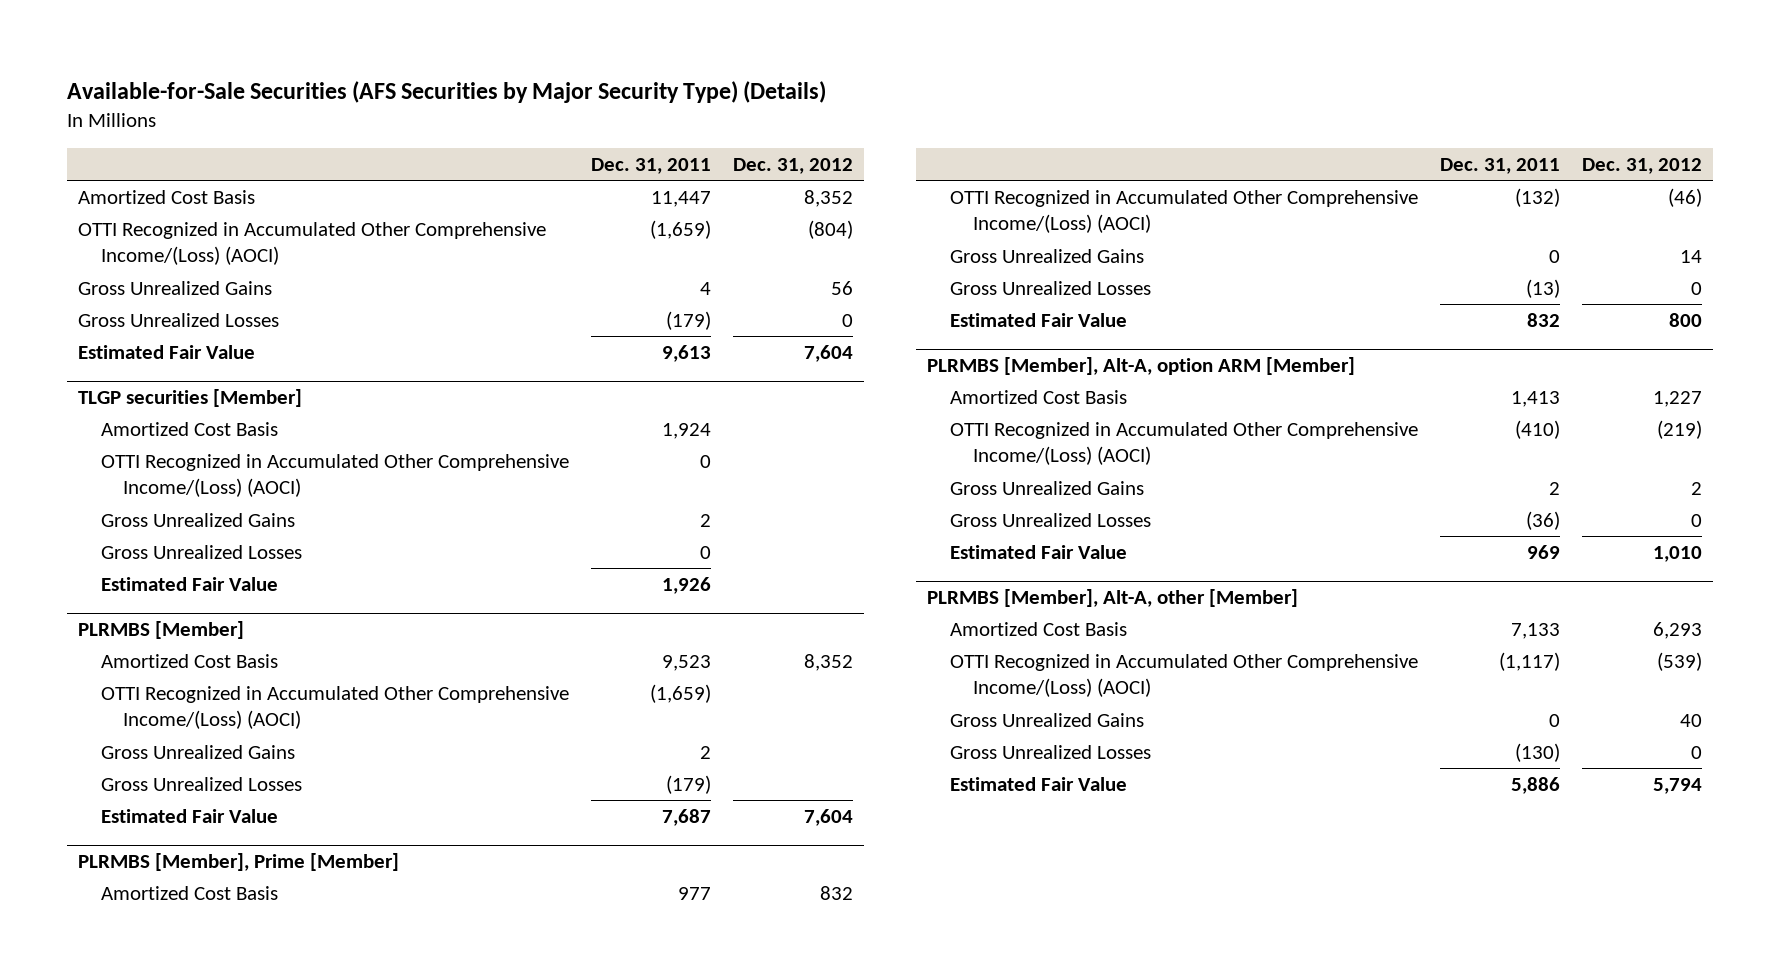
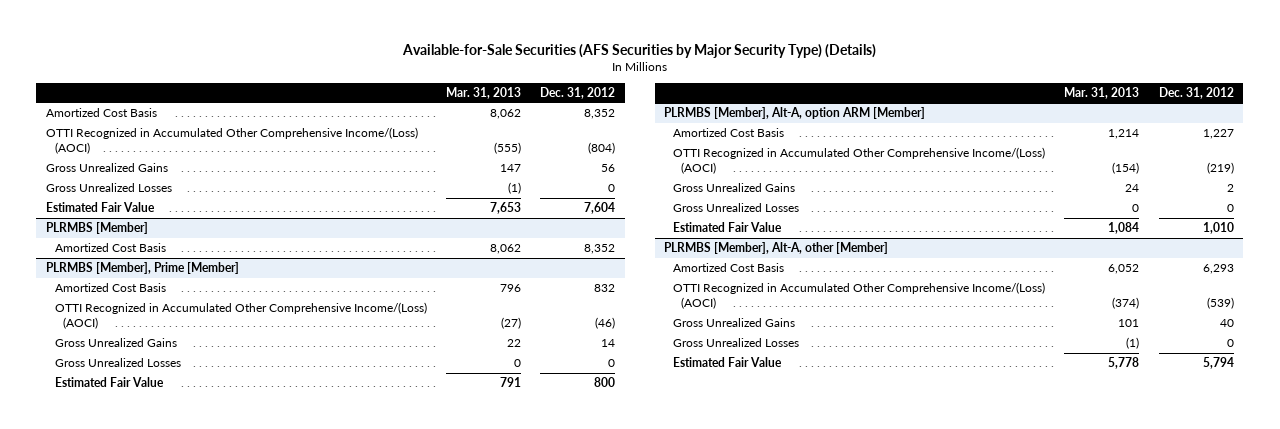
[590,158,711,175] Dec. 31, 2011 -> none
none -> [446,86,522,99] Mar. 31, 2013
[77,389,302,408] TLGP securities [Member] -> none
[100,421,278,436] Amortized Cost Basis -> none
[100,453,569,498] OTTI Recognized in Accumulated Other Comprehensive Income/(Loss) (AOCI) -> none
[100,512,295,527] Gross Unrealized Gains -> none
[100,544,302,559] Gross Unrealized Losses -> none
[100,576,278,591] Estimated Fair Value -> none
[100,685,569,730] OTTI Recognized in Accumulated Other Comprehensive Income/(Loss) (AOCI) -> none
[100,744,295,759] Gross Unrealized Gains -> none
[100,776,302,791] Gross Unrealized Losses -> none
[100,808,278,823] Estimated Fair Value -> none

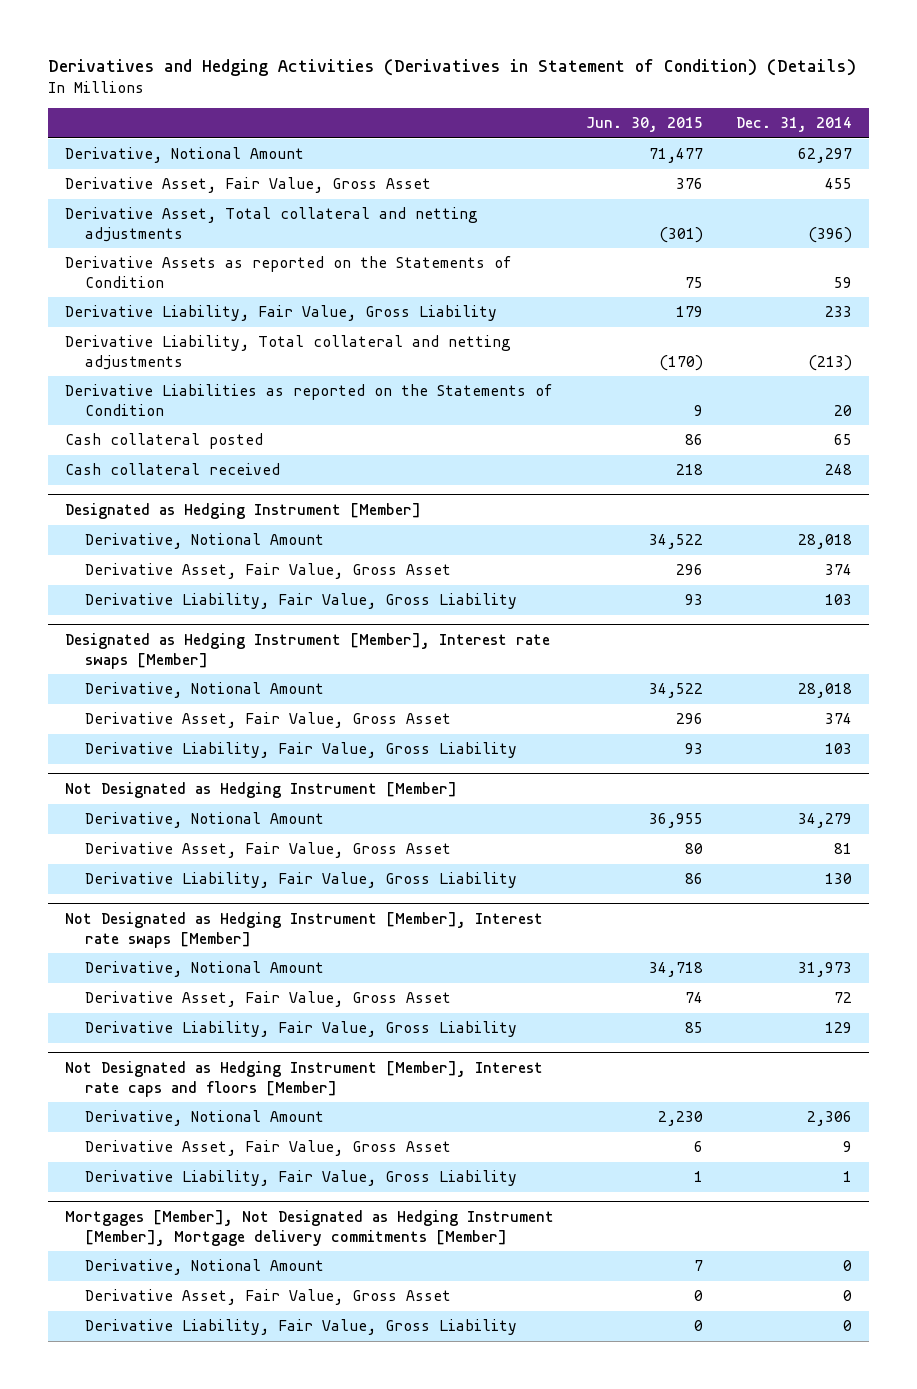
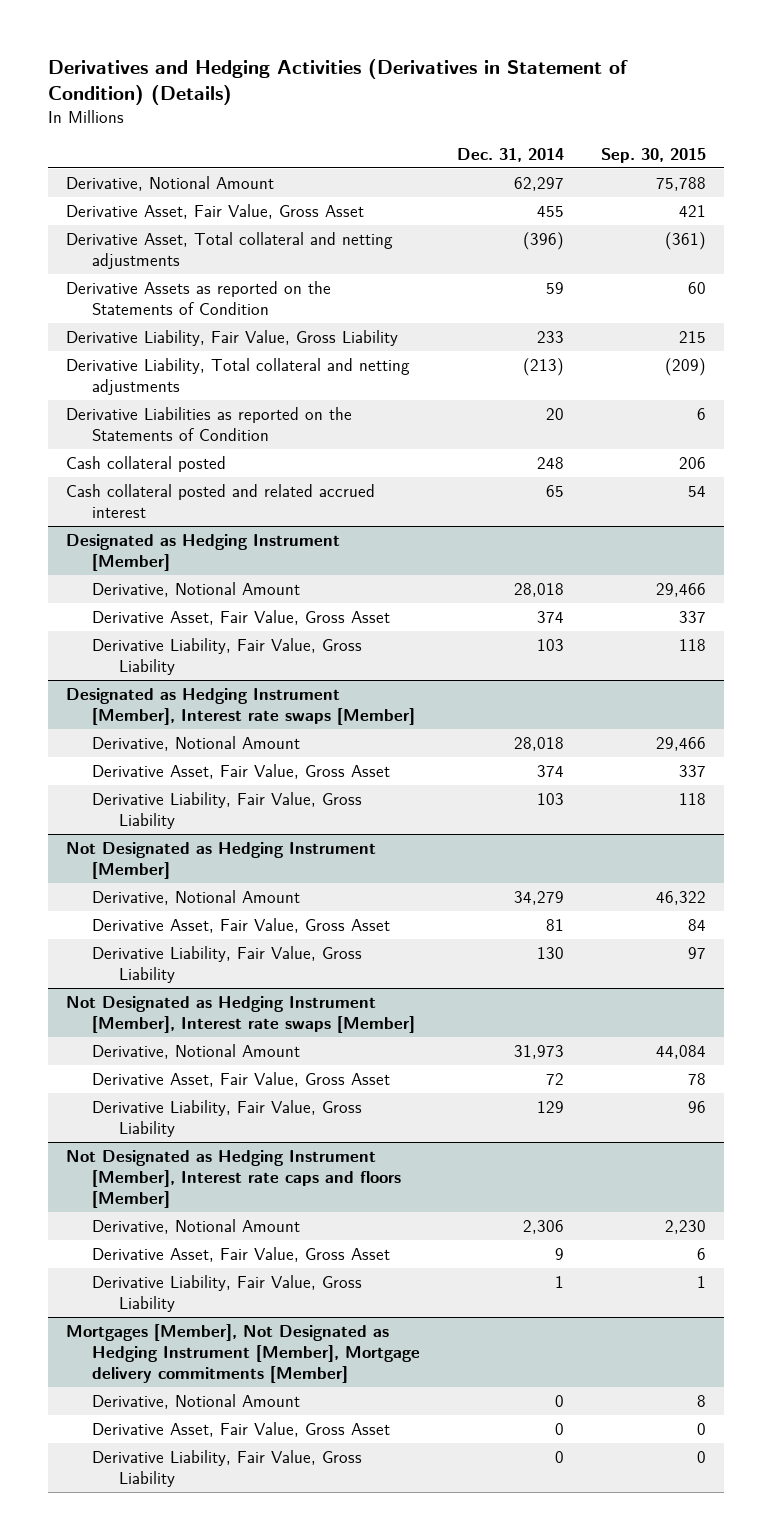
[586,117,704,133] Jun. 30, 2015 -> none
none -> [600,147,706,163] Sep. 30, 2015
[834,434,853,446] 65 -> [537,456,565,469] 248
[64,463,280,476] Cash collateral received -> [66,483,376,518] Cash collateral posted and related accrued interest
[825,464,853,476] 248 -> [546,484,565,497] 65

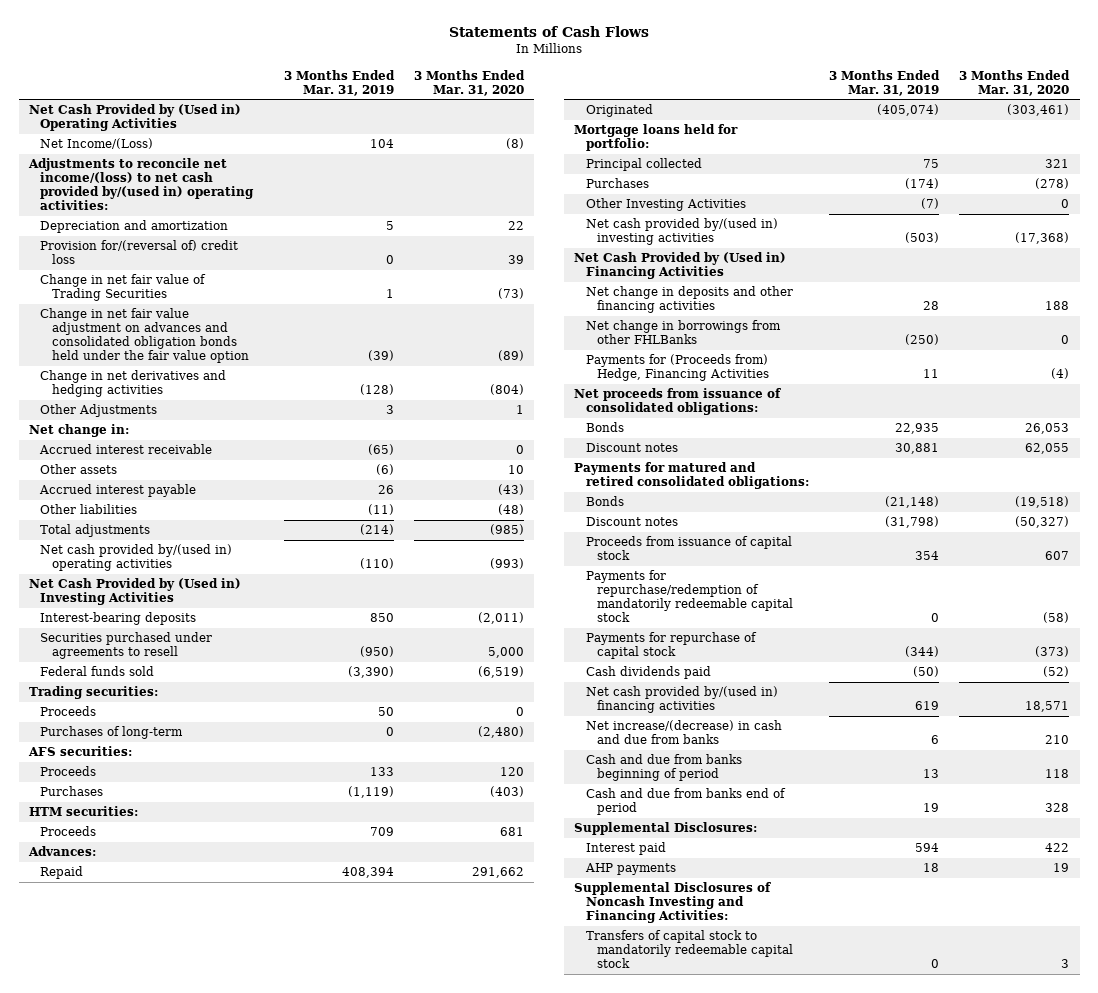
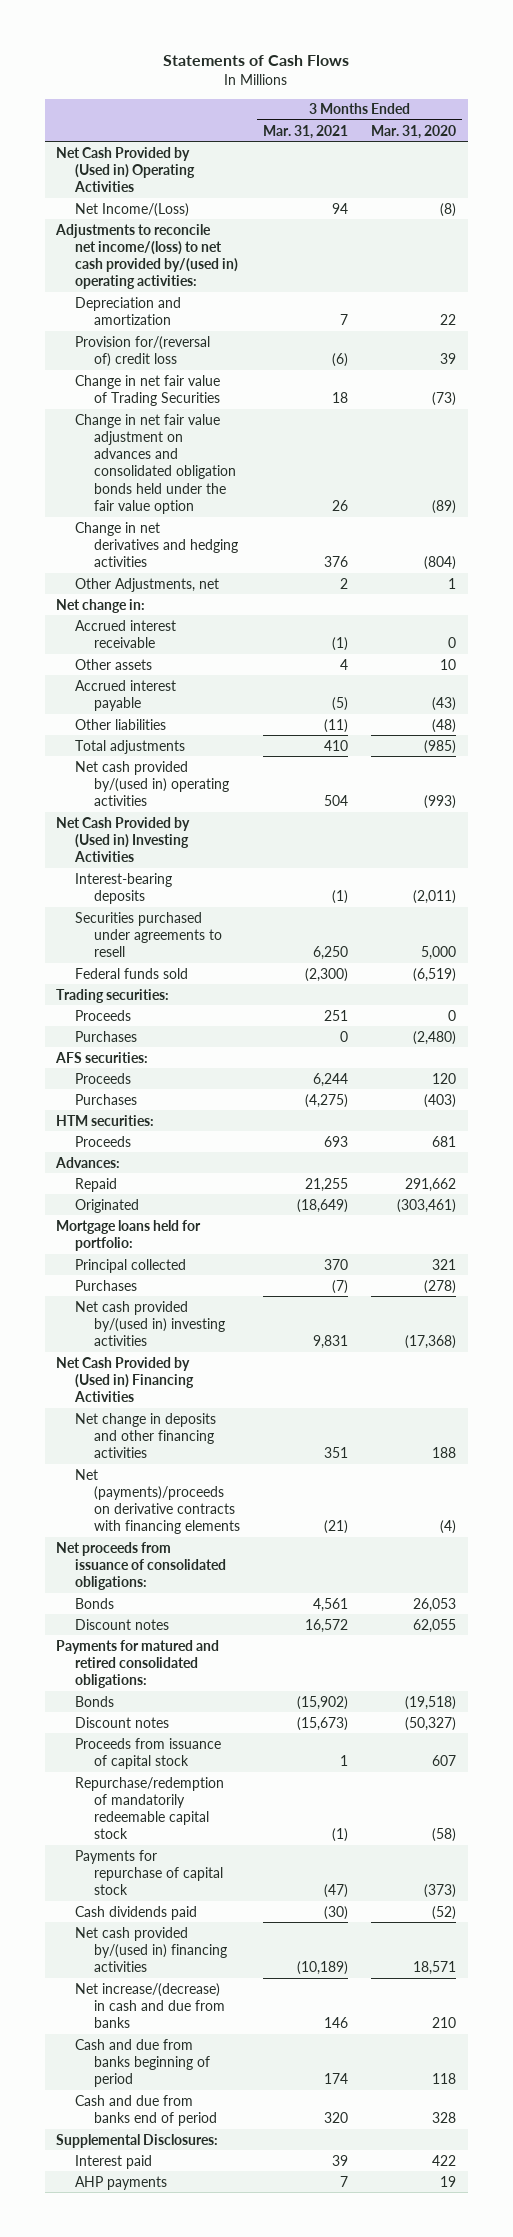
[283,69,395,96] 3 Months Ended Mar. 31, 2019 -> none
none -> [263,124,349,139] Mar. 31, 2021
[40,404,158,418] Other Adjustments -> [74,577,219,592] Other Adjustments, net
[40,726,184,740] Purchases of long-term -> [74,1030,137,1042] Purchases
[585,198,746,212] Other Investing Activities -> none
[585,320,781,345] Net change in borrowings from other FHLBanks -> none
[585,354,769,382] Payments for (Proceeds from) Hedge, Financing Activities -> [74,1468,240,1535] Net (payments)/proceeds on derivative contracts with financing elements
[585,570,793,623] Payments for repurchase/redemption of mandatorily redeemable capital stock -> [74,1776,224,1840] Repurchase/redemption of mandatorily redeemable capital stock
[574,882,772,924] Supplemental Disclosures of Noncash Investing and Financing Activities: -> none
[585,930,793,969] Transfers of capital stock to mandatorily redeemable capital stock -> none

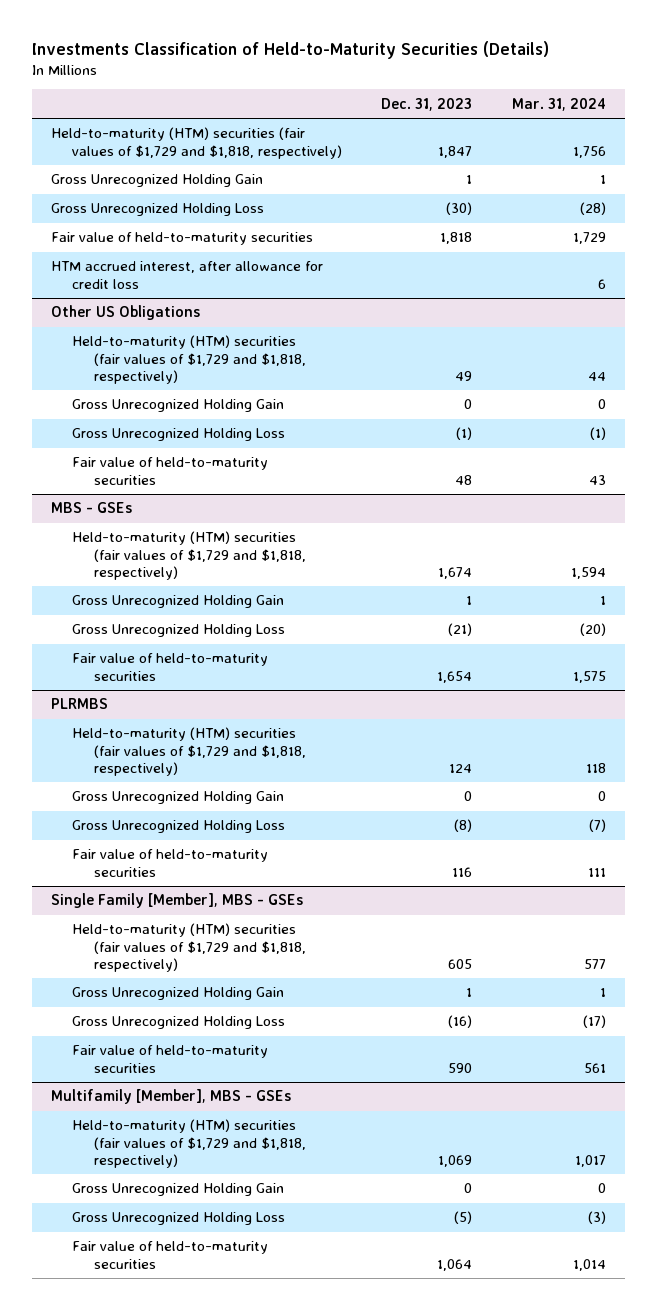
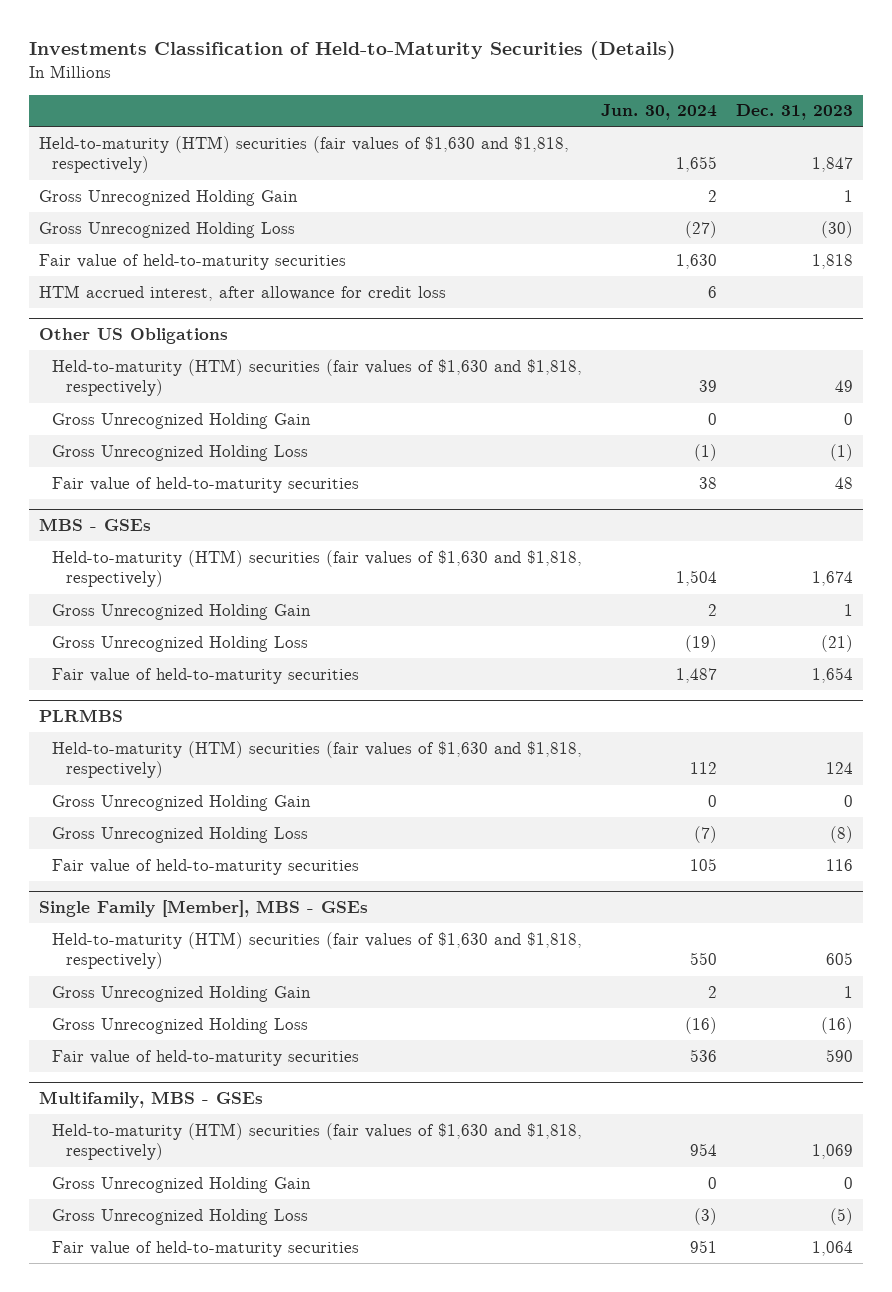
[511,97,606,111] Mar. 31, 2024 -> none
none -> [601,104,718,121] Jun. 30, 2024
[51,127,343,159] Held-to-maturity (HTM) securities (fair values of $1,729 and $1,818, respectively) -> [38,135,569,174] Held-to-maturity (HTM) securities (fair values of $1,630 and $1,818, respectively)
[72,335,306,384] Held-to-maturity (HTM) securities (fair values of $1,729 and $1,818, respectively) -> [52,358,583,397] Held-to-maturity (HTM) securities (fair values of $1,630 and $1,818, respectively)
[72,531,306,580] Held-to-maturity (HTM) securities (fair values of $1,729 and $1,818, respectively) -> [52,549,583,588] Held-to-maturity (HTM) securities (fair values of $1,630 and $1,818, respectively)
[72,727,306,776] Held-to-maturity (HTM) securities (fair values of $1,729 and $1,818, respectively) -> [52,740,583,779] Held-to-maturity (HTM) securities (fair values of $1,630 and $1,818, respectively)
[72,923,306,972] Held-to-maturity (HTM) securities (fair values of $1,729 and $1,818, respectively) -> [52,931,583,970] Held-to-maturity (HTM) securities (fair values of $1,630 and $1,818, respectively)
[51,1089,292,1105] Multifamily [Member], MBS - GSEs -> [38,1091,263,1109] Multifamily, MBS - GSEs
[72,1119,306,1168] Held-to-maturity (HTM) securities (fair values of $1,729 and $1,818, respectively) -> [52,1122,583,1161] Held-to-maturity (HTM) securities (fair values of $1,630 and $1,818, respectively)

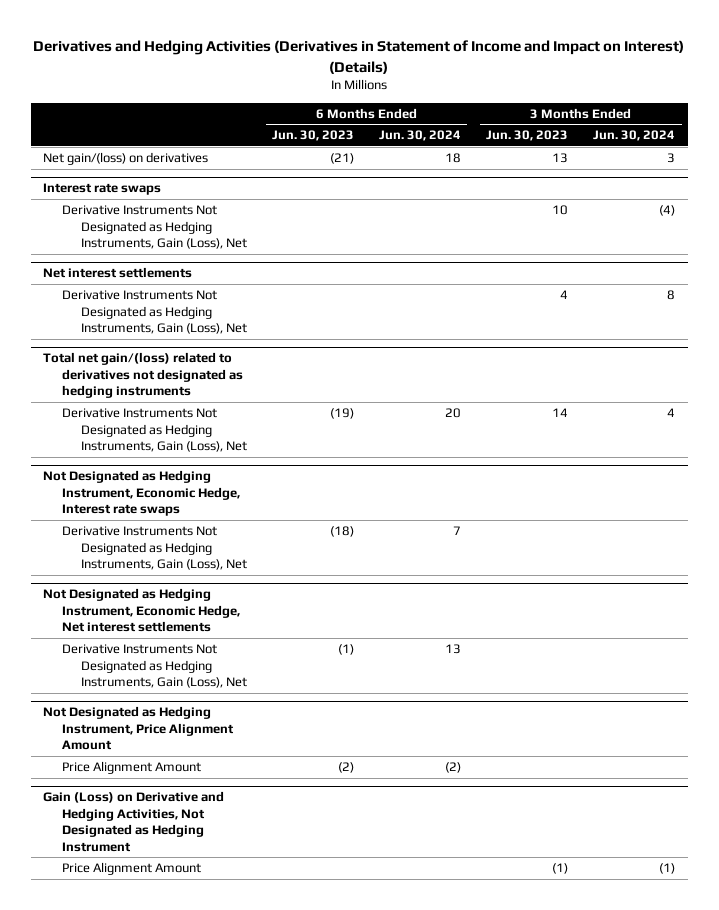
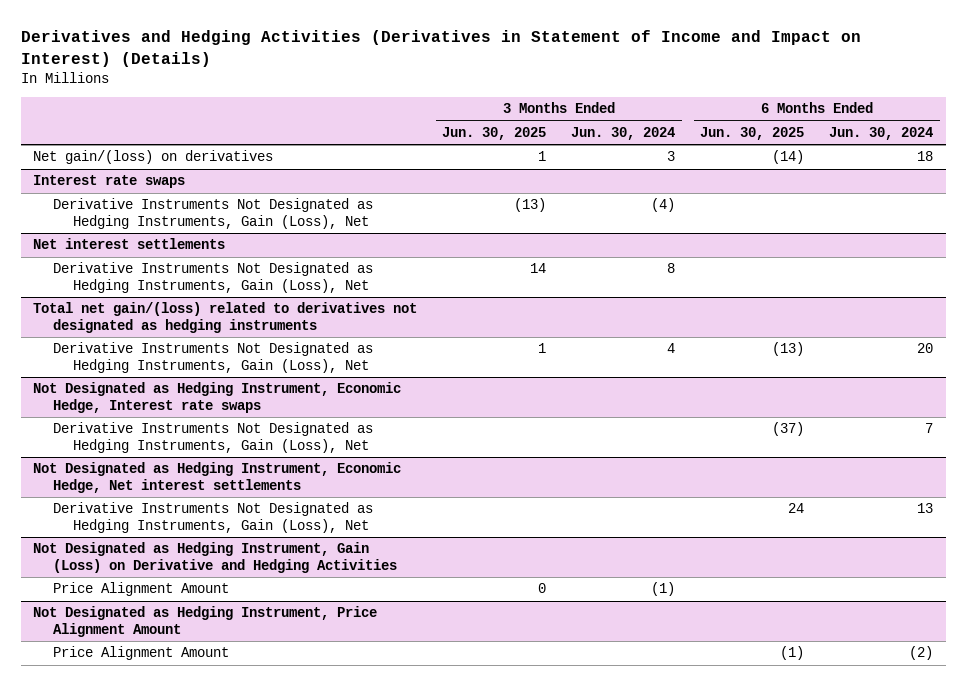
[272,130,355,142] Jun. 30, 2023 -> none
[486,130,569,142] Jun. 30, 2023 -> none
none -> [442,126,547,140] Jun. 30, 2025
none -> [700,126,805,140] Jun. 30, 2025
none -> [33,542,398,574] Not Designated as Hedging Instrument, Gain (Loss) on Derivative and Hedging Activities
none -> [53,582,230,597] Price Alignment Amount
[43,791,225,852] Gain (Loss) on Derivative and Hedging Activities, Not Designated as Hedging Instrument -> none
[62,862,202,876] Price Alignment Amount -> none

